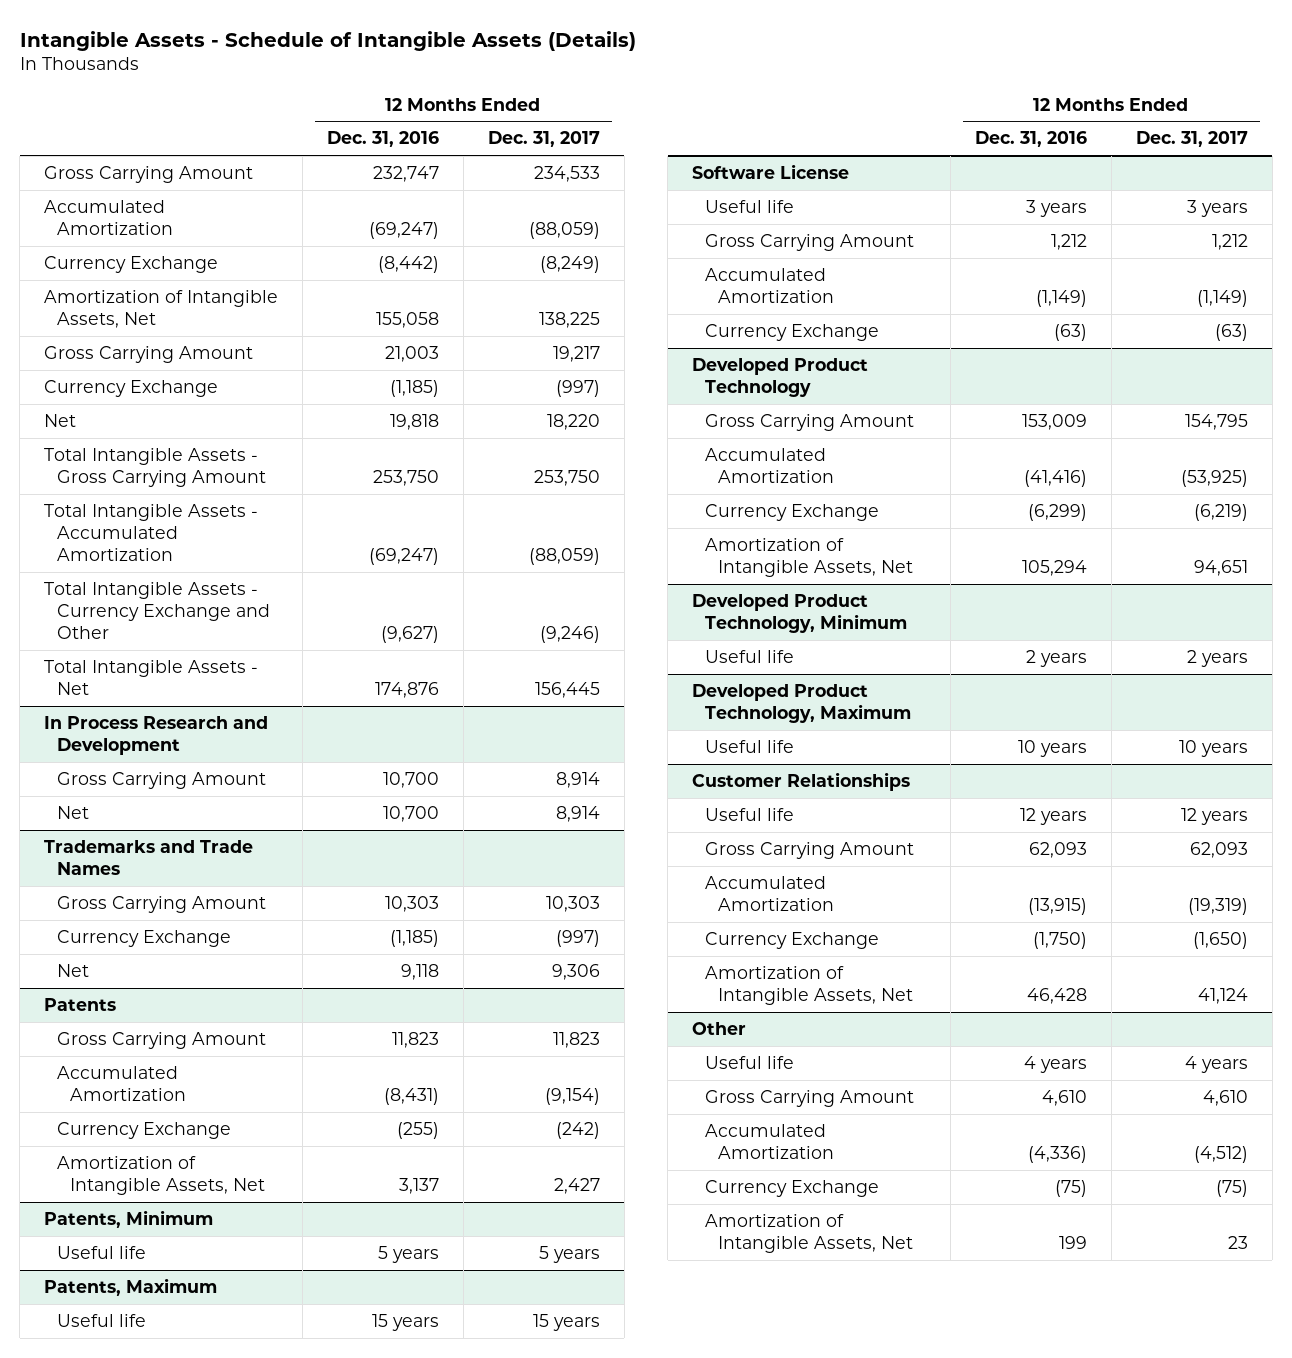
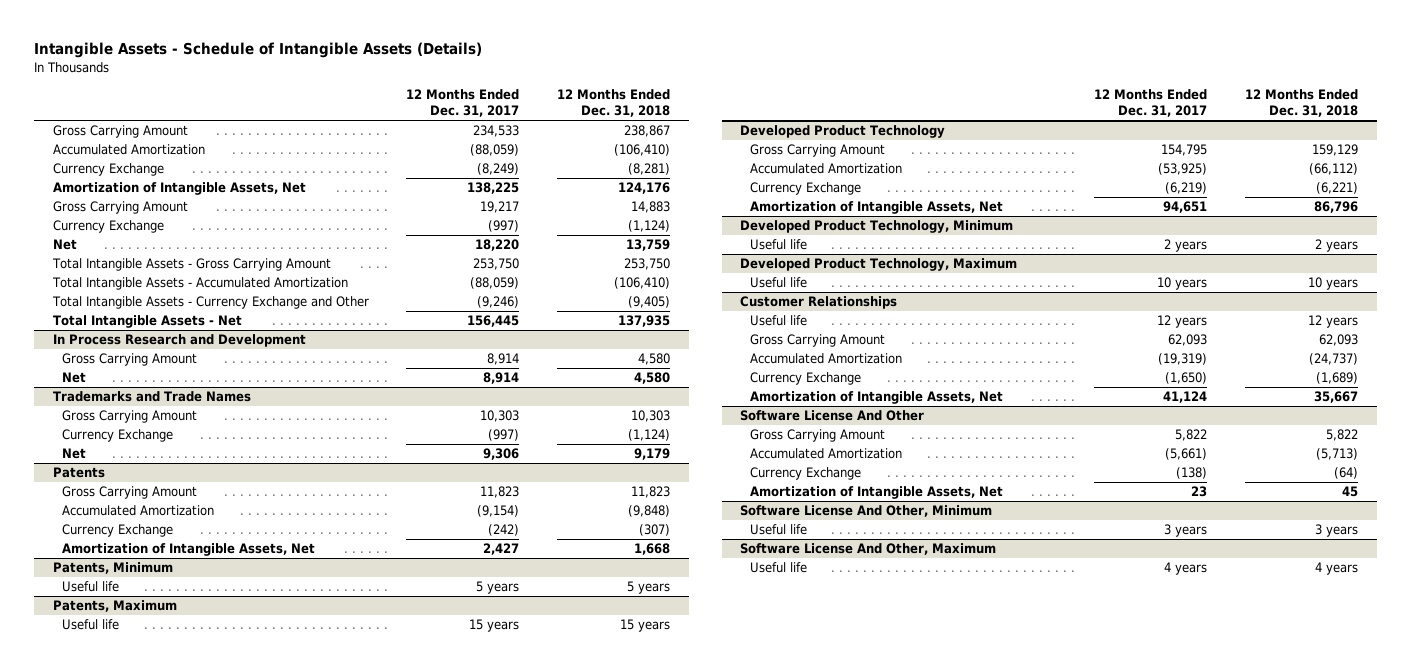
[326,131,439,148] Dec. 31, 2016 -> none
none -> [557,89,671,118] 12 Months Ended Dec. 31, 2018
[692,163,850,179] Software License -> none
[705,199,795,213] Useful life -> none
[705,233,915,251] Gross Carrying Amount -> none
[705,267,834,303] Accumulated Amortization -> none
[705,323,880,341] Currency Exchange -> none
[692,1021,747,1035] Other -> none
[705,1055,795,1069] Useful life -> none
none -> [740,410,925,422] Software License And Other
[1202,1089,1248,1106] 4,610 -> [1175,429,1208,442] 5,822
[1193,1145,1248,1163] (4,512) -> [1165,448,1208,461] (5,661)
[1215,1179,1248,1197] (75) -> [1176,467,1208,480] (138)
none -> [740,505,993,518] Software License And Other, Minimum
none -> [749,524,807,536] Useful life
none -> [740,543,997,556] Software License And Other, Maximum
none -> [749,562,807,574] Useful life

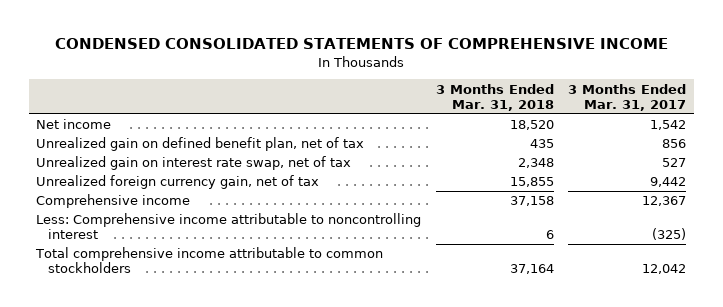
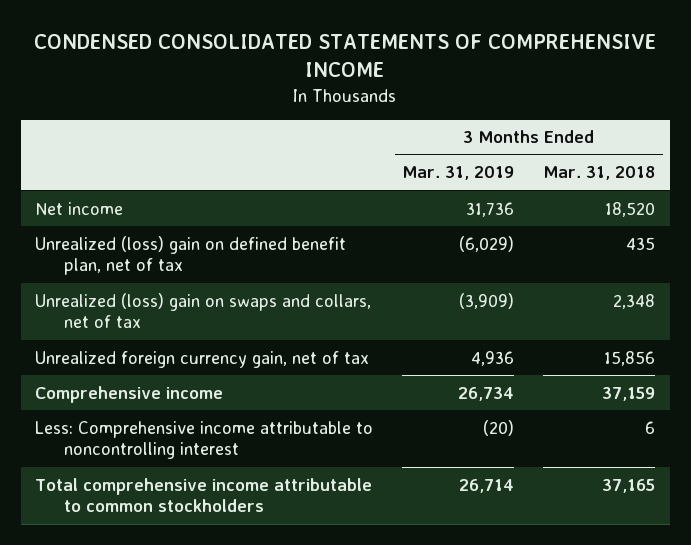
[568,83,687,111] 3 Months Ended Mar. 31, 2017 -> none
none -> [402,166,515,181] Mar. 31, 2019
[36,137,365,152] Unrealized gain on defined benefit plan, net of tax -> [35,235,347,276] Unrealized (loss) gain on defined benefit plan, net of tax
[36,156,352,171] Unrealized gain on interest rate swap, net of tax -> [35,292,372,329] Unrealized (loss) gain on swaps and collars, net of tax
[509,177,554,188] 15,855 -> [604,350,656,366] 15,856
[509,196,554,207] 37,158 -> [602,386,656,401] 37,159
[509,264,554,275] 37,164 -> [602,478,656,493] 37,165

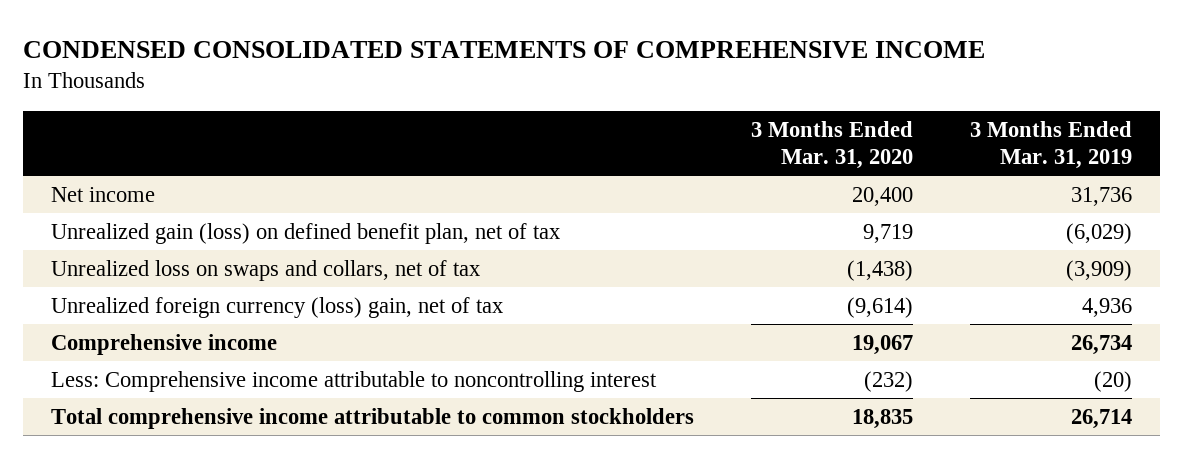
[543,166,656,181] Mar. 31, 2018 -> none
none -> [750,120,913,169] 3 Months Ended Mar. 31, 2020
[35,235,347,276] Unrealized (loss) gain on defined benefit plan, net of tax -> [51,223,561,245] Unrealized gain (loss) on defined benefit plan, net of tax
[35,292,372,329] Unrealized (loss) gain on swaps and collars, net of tax -> [51,260,481,282] Unrealized loss on swaps and collars, net of tax
[35,350,370,368] Unrealized foreign currency gain, net of tax -> [51,297,504,319] Unrealized foreign currency (loss) gain, net of tax

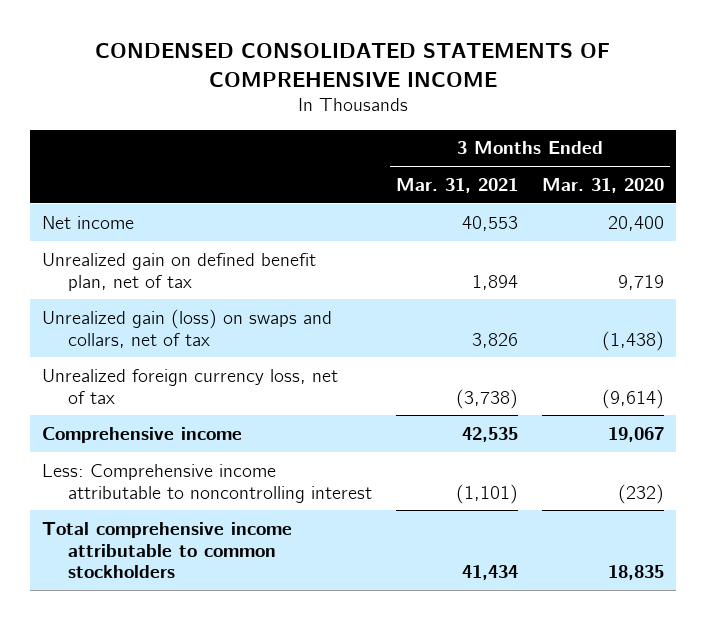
[969,120,1132,169] 3 Months Ended Mar. 31, 2019 -> none
none -> [395,177,518,193] Mar. 31, 2021
[51,223,561,245] Unrealized gain (loss) on defined benefit plan, net of tax -> [41,252,316,291] Unrealized gain on defined benefit plan, net of tax
[51,260,481,282] Unrealized loss on swaps and collars, net of tax -> [41,308,332,348] Unrealized gain (loss) on swaps and collars, net of tax
[51,297,504,319] Unrealized foreign currency (loss) gain, net of tax -> [41,368,338,404] Unrealized foreign currency loss, net of tax

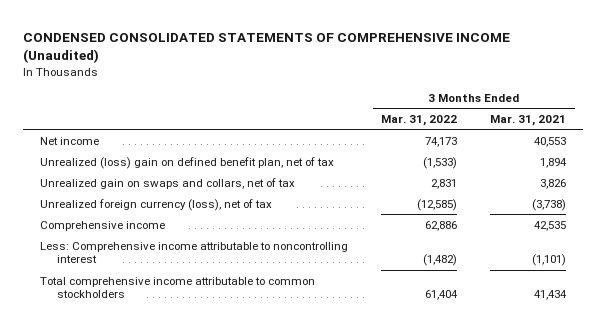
[94,43,610,87] CONDENSED CONSOLIDATED STATEMENTS OF COMPREHENSIVE INCOME -> [23,32,511,63] CONDENSED CONSOLIDATED STATEMENTS OF COMPREHENSIVE INCOME (Unaudited)
[541,177,664,193] Mar. 31, 2020 -> none
none -> [381,114,458,126] Mar. 31, 2022
[41,252,316,291] Unrealized gain on defined benefit plan, net of tax -> [39,156,334,169] Unrealized (loss) gain on defined benefit plan, net of tax
[41,308,332,348] Unrealized gain (loss) on swaps and collars, net of tax -> [39,177,295,189] Unrealized gain on swaps and collars, net of tax
[41,368,338,404] Unrealized foreign currency loss, net of tax -> [39,198,272,211] Unrealized foreign currency (loss), net of tax

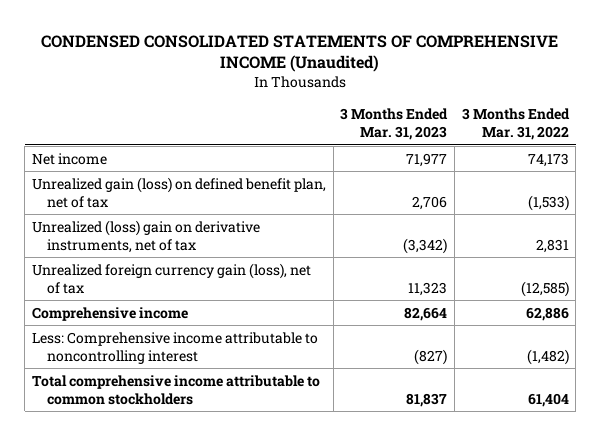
[490,114,567,126] Mar. 31, 2021 -> none
none -> [340,108,449,141] 3 Months Ended Mar. 31, 2023
[39,156,334,169] Unrealized (loss) gain on defined benefit plan, net of tax -> [31,176,326,208] Unrealized gain (loss) on defined benefit plan, net of tax
[39,177,295,189] Unrealized gain on swaps and collars, net of tax -> [31,219,260,253] Unrealized (loss) gain on derivative instruments, net of tax
[39,198,272,211] Unrealized foreign currency (loss), net of tax -> [31,262,311,294] Unrealized foreign currency gain (loss), net of tax

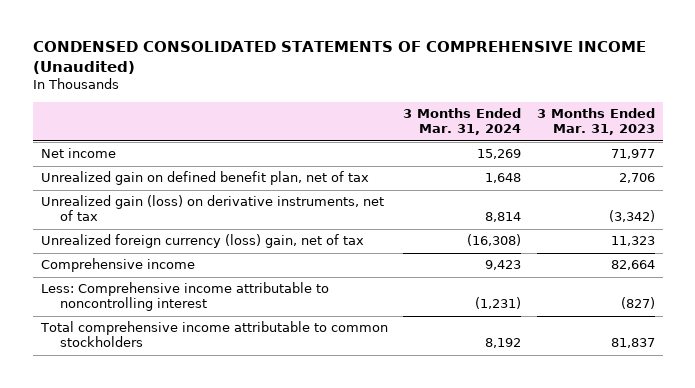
[461,108,570,141] 3 Months Ended Mar. 31, 2022 -> none
none -> [403,108,522,136] 3 Months Ended Mar. 31, 2024
[31,176,326,208] Unrealized gain (loss) on defined benefit plan, net of tax -> [40,171,369,186] Unrealized gain on defined benefit plan, net of tax
[31,219,260,253] Unrealized (loss) gain on derivative instruments, net of tax -> [40,195,384,222] Unrealized gain (loss) on derivative instruments, net of tax
[31,262,311,294] Unrealized foreign currency gain (loss), net of tax -> [40,234,364,249] Unrealized foreign currency (loss) gain, net of tax

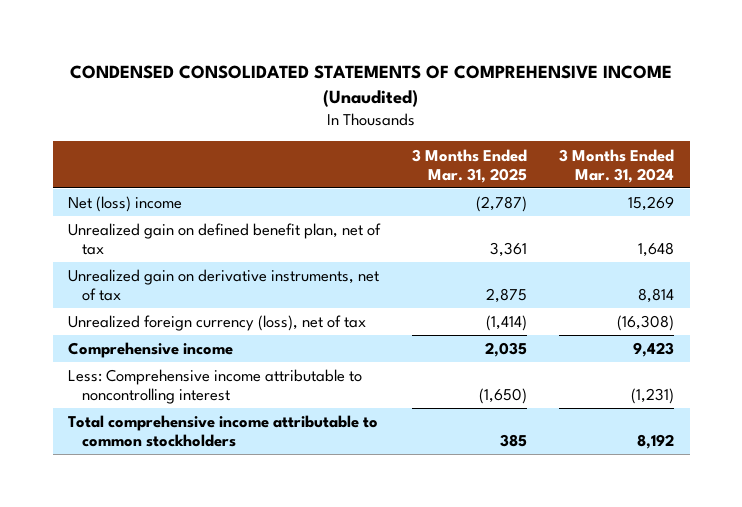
[536,108,655,136] 3 Months Ended Mar. 31, 2023 -> none
none -> [412,148,528,183] 3 Months Ended Mar. 31, 2025
[40,148,116,159] Net income -> [68,196,183,213] Net (loss) income
[40,195,384,222] Unrealized gain (loss) on derivative instruments, net of tax -> [68,269,380,302] Unrealized gain on derivative instruments, net of tax
[40,234,364,249] Unrealized foreign currency (loss) gain, net of tax -> [68,315,367,332] Unrealized foreign currency (loss), net of tax

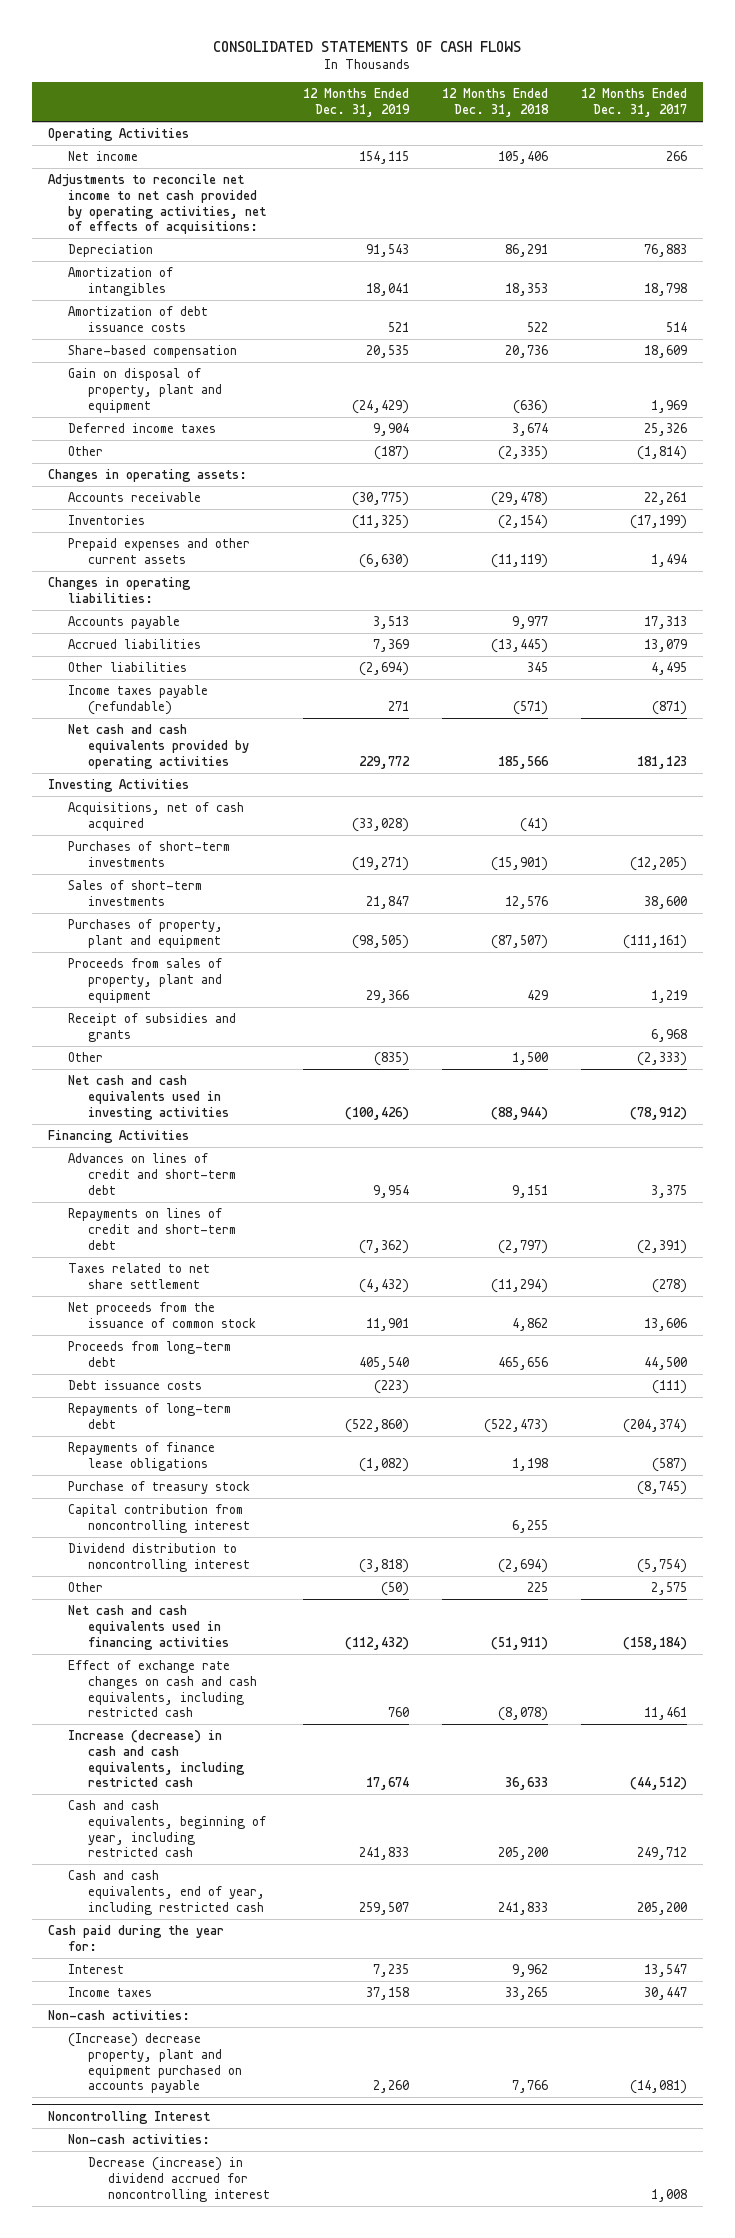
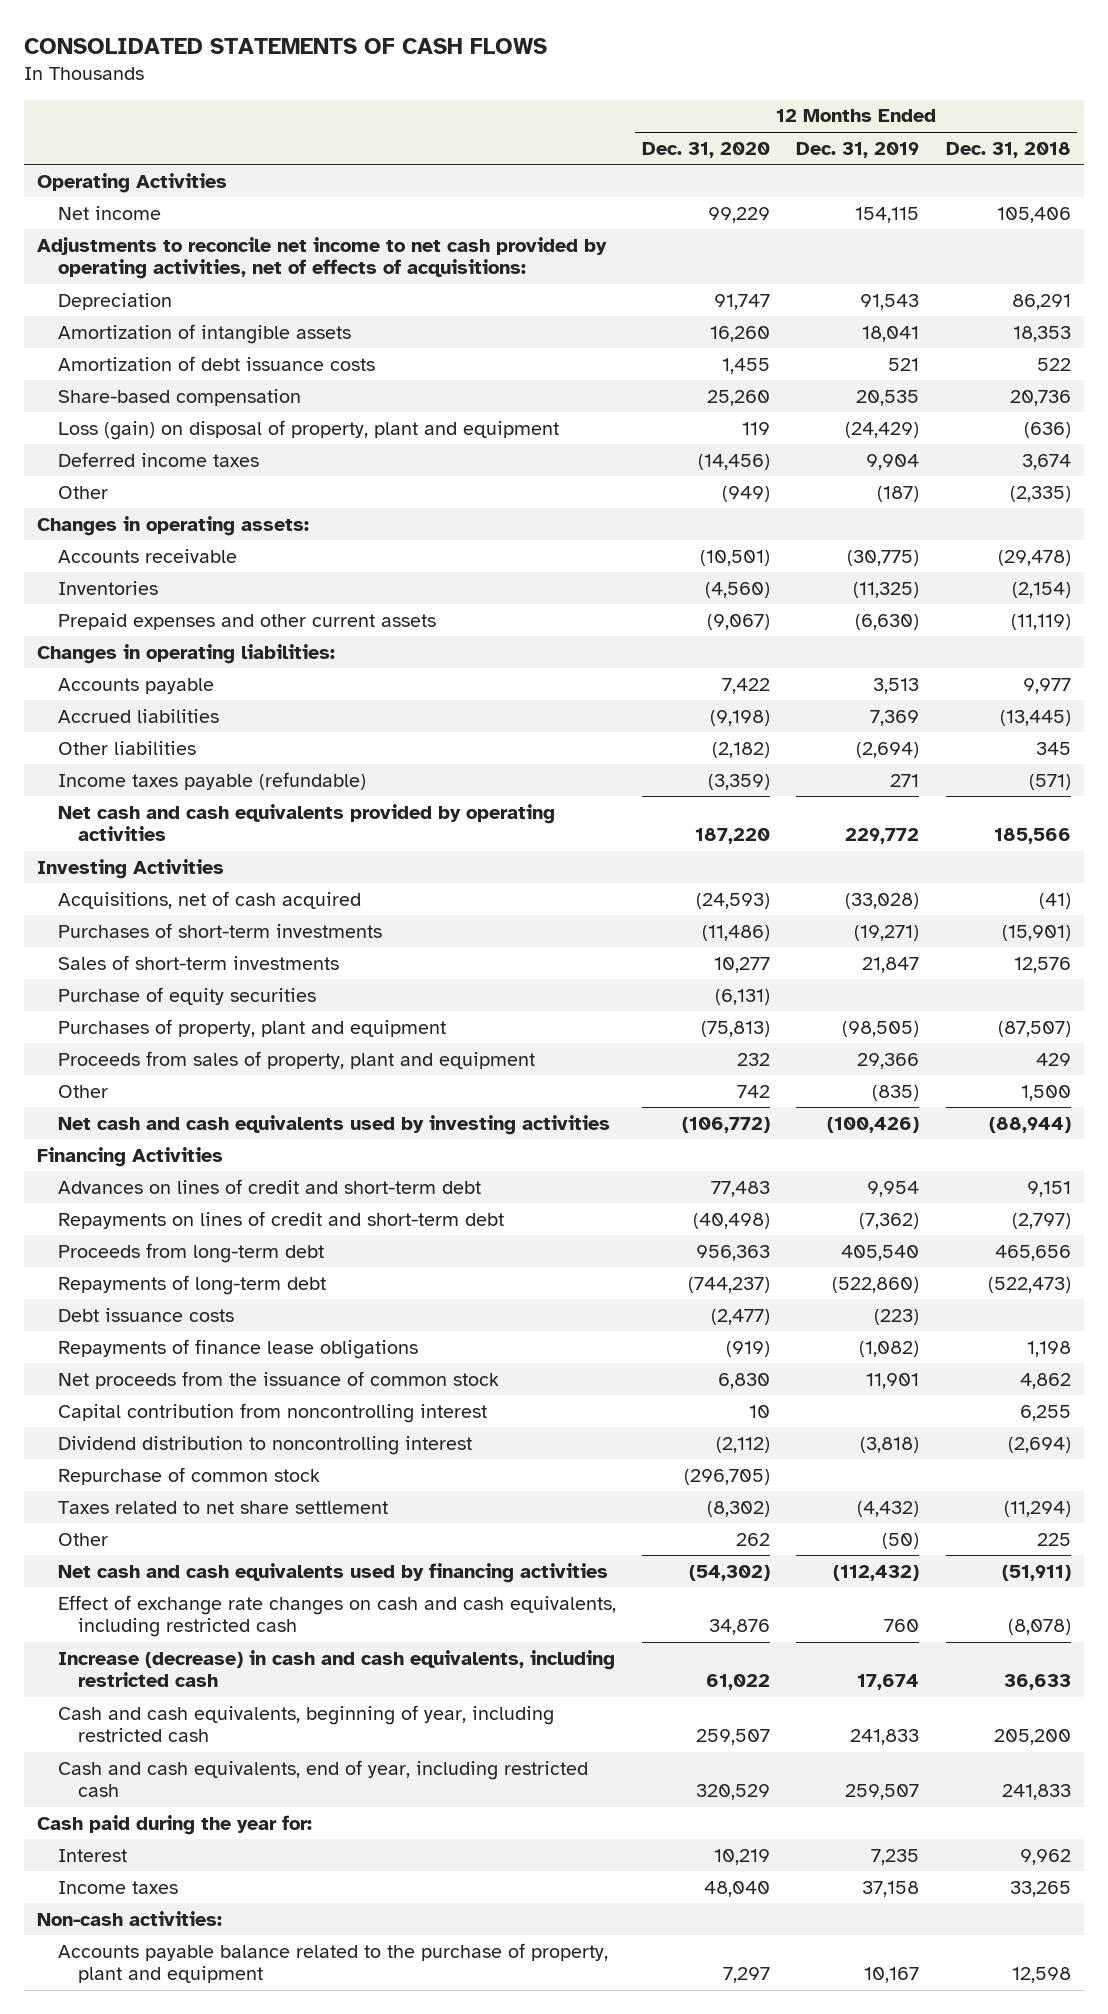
[580,88,687,118] 12 Months Ended Dec. 31, 2017 -> none
none -> [641,141,770,158] Dec. 31, 2020
[67,267,173,296] Amortization of intangibles -> [57,323,351,344] Amortization of intangible assets
[67,368,222,413] Gain on disposal of property, plant and equipment -> [57,419,559,440] Loss (gain) on disposal of property, plant and equipment
none -> [57,986,316,1005] Purchase of equity securities
[67,1013,236,1042] Receipt of subsidies and grants -> none
[67,1075,229,1120] Net cash and cash equivalents used in investing activities -> [57,1114,610,1135] Net cash and cash equivalents used by investing activities
[67,1380,202,1391] Debt issuance costs -> [57,1307,234,1322] Debt issuance costs
[67,1481,250,1495] Purchase of treasury stock -> none
[67,1302,256,1328] Net proceeds from the issuance of common stock -> [57,1370,499,1389] Net proceeds from the issuance of common stock
none -> [57,1466,320,1485] Repurchase of common stock
[67,1263,210,1289] Taxes related to net share settlement -> [57,1500,388,1514] Taxes related to net share settlement
[67,1605,229,1650] Net cash and cash equivalents used in financing activities -> [57,1562,608,1583] Net cash and cash equivalents used by financing activities
[48,2110,211,2124] Noncontrolling Interest -> none
[67,2134,210,2145] Non-cash activities: -> none
[87,2157,270,2202] Decrease (increase) in dividend accrued for noncontrolling interest -> none
[67,2033,242,2094] (Increase) decrease property, plant and equipment purchased on accounts payable -> [57,1942,608,1984] Accounts payable balance related to the purchase of property, plant and equipment
[372,2080,409,2094] 2,260 -> [864,1967,920,1984] 10,167
[511,2080,548,2094] 7,766 -> [1011,1967,1071,1984] 12,598

